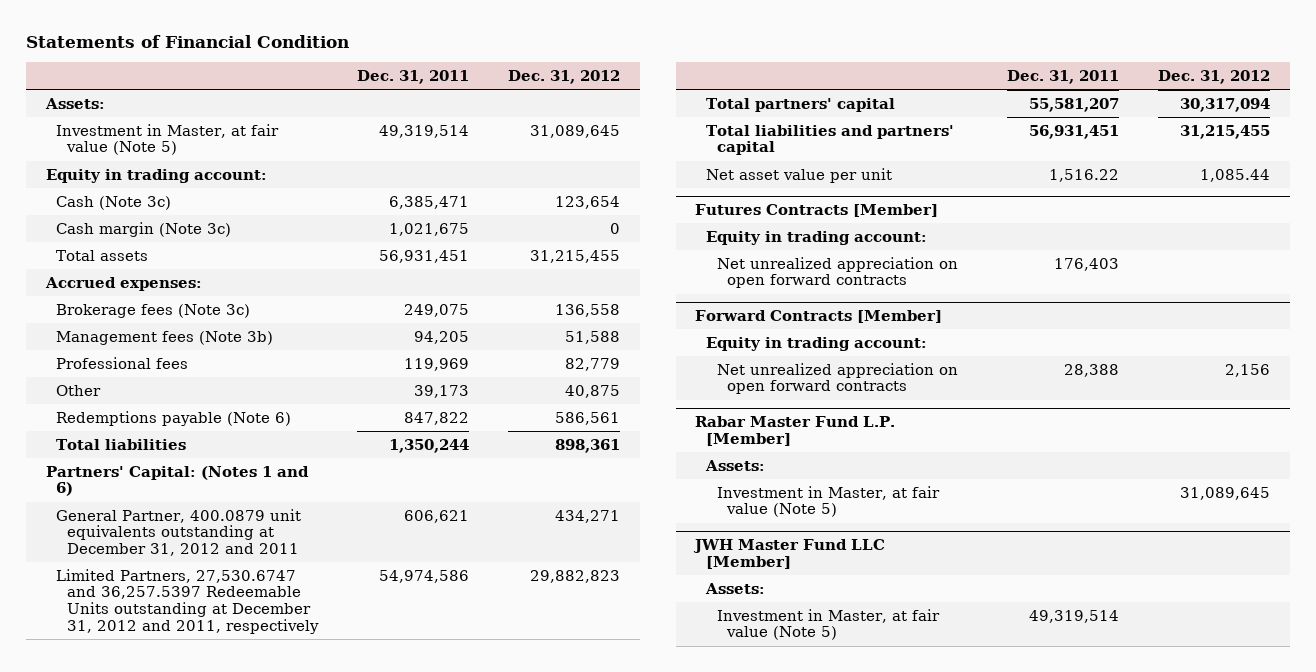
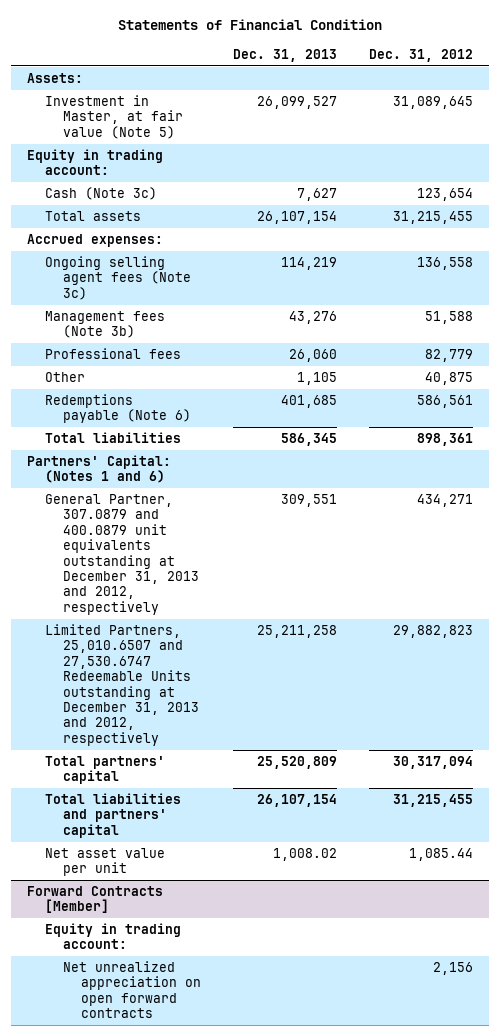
[357,70,470,85] Dec. 31, 2011 -> none
none -> [232,48,337,62] Dec. 31, 2013
[56,221,232,237] Cash margin (Note 3c) -> none
[56,303,251,318] Brokerage fees (Note 3c) -> [44,255,191,300] Ongoing selling agent fees (Note 3c)
[56,508,302,557] General Partner, 400.0879 unit equivalents outstanding at December 31, 2012 and 2011 -> [44,493,199,615] General Partner, 307.0879 and 400.0879 unit equivalents outstanding at December 31, 2013 and 2012, respectively
[56,568,319,634] Limited Partners, 27,530.6747 and 36,257.5397 Redeemable Units outstanding at December 31, 2012 and 2011, respectively -> [44,623,199,746] Limited Partners, 25,010.6507 and 27,530.6747 Redeemable Units outstanding at December 31, 2013 and 2012, respectively
[695,204,939,218] Futures Contracts [Member] -> none
[705,230,927,245] Equity in trading account: -> none
[716,256,958,289] Net unrealized appreciation on open forward contracts -> none
[695,416,896,446] Rabar Master Fund L.P. [Member] -> none
[704,459,765,471] Assets: -> none
[716,485,940,518] Investment in Master, at fair value (Note 5) -> none
[693,539,886,569] JWH Master Fund LLC [Member] -> none
[704,582,765,594] Assets: -> none
[716,608,940,641] Investment in Master, at fair value (Note 5) -> none

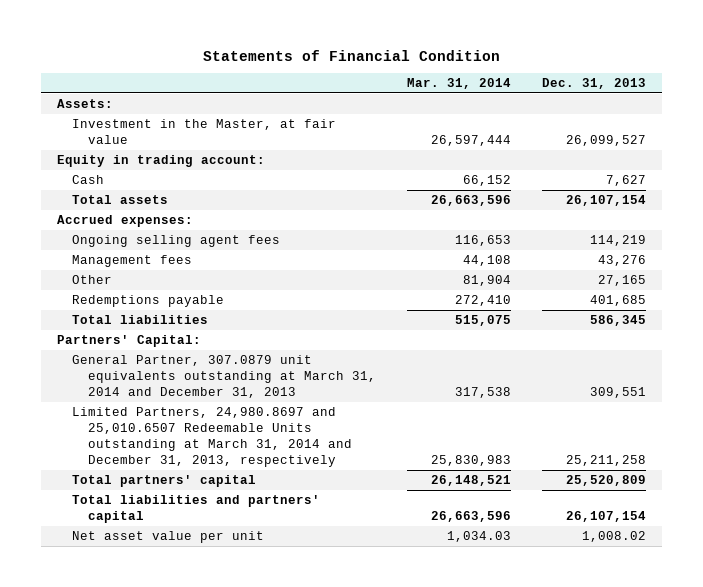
[368,48,473,62] Dec. 31, 2012 -> none
none -> [407,78,512,90] Mar. 31, 2014
[44,94,183,139] Investment in Master, at fair value (Note 5) -> [72,118,337,144] Investment in the Master, at fair value
[44,186,157,200] Cash (Note 3c) -> [72,174,105,184] Cash
[44,347,181,359] Professional fees -> none
[44,255,191,300] Ongoing selling agent fees (Note 3c) -> [72,234,281,247] Ongoing selling agent fees
[44,310,165,339] Management fees (Note 3b) -> [72,254,193,267] Management fees
[296,371,337,385] 1,105 -> [598,274,647,286] 27,165
[44,393,191,424] Redemptions payable (Note 6) -> [72,294,225,307] Redemptions payable
[26,454,171,484] Partners' Capital: (Notes 1 and 6) -> [56,334,201,347] Partners' Capital:
[44,493,199,615] General Partner, 307.0879 and 400.0879 unit equivalents outstanding at December 31, 2013 and 2012, respectively -> [72,354,377,398] General Partner, 307.0879 unit equivalents outstanding at March 31, 2014 and December 31, 2013
[44,623,199,746] Limited Partners, 25,010.6507 and 27,530.6747 Redeemable Units outstanding at December 31, 2013 and 2012, respectively -> [72,406,353,467] Limited Partners, 24,980.8697 and 25,010.6507 Redeemable Units outstanding at March 31, 2014 and December 31, 2013, respectively
[26,885,163,914] Forward Contracts [Member] -> none
[44,922,181,950] Equity in trading account: -> none
[62,960,201,1019] Net unrealized appreciation on open forward contracts -> none

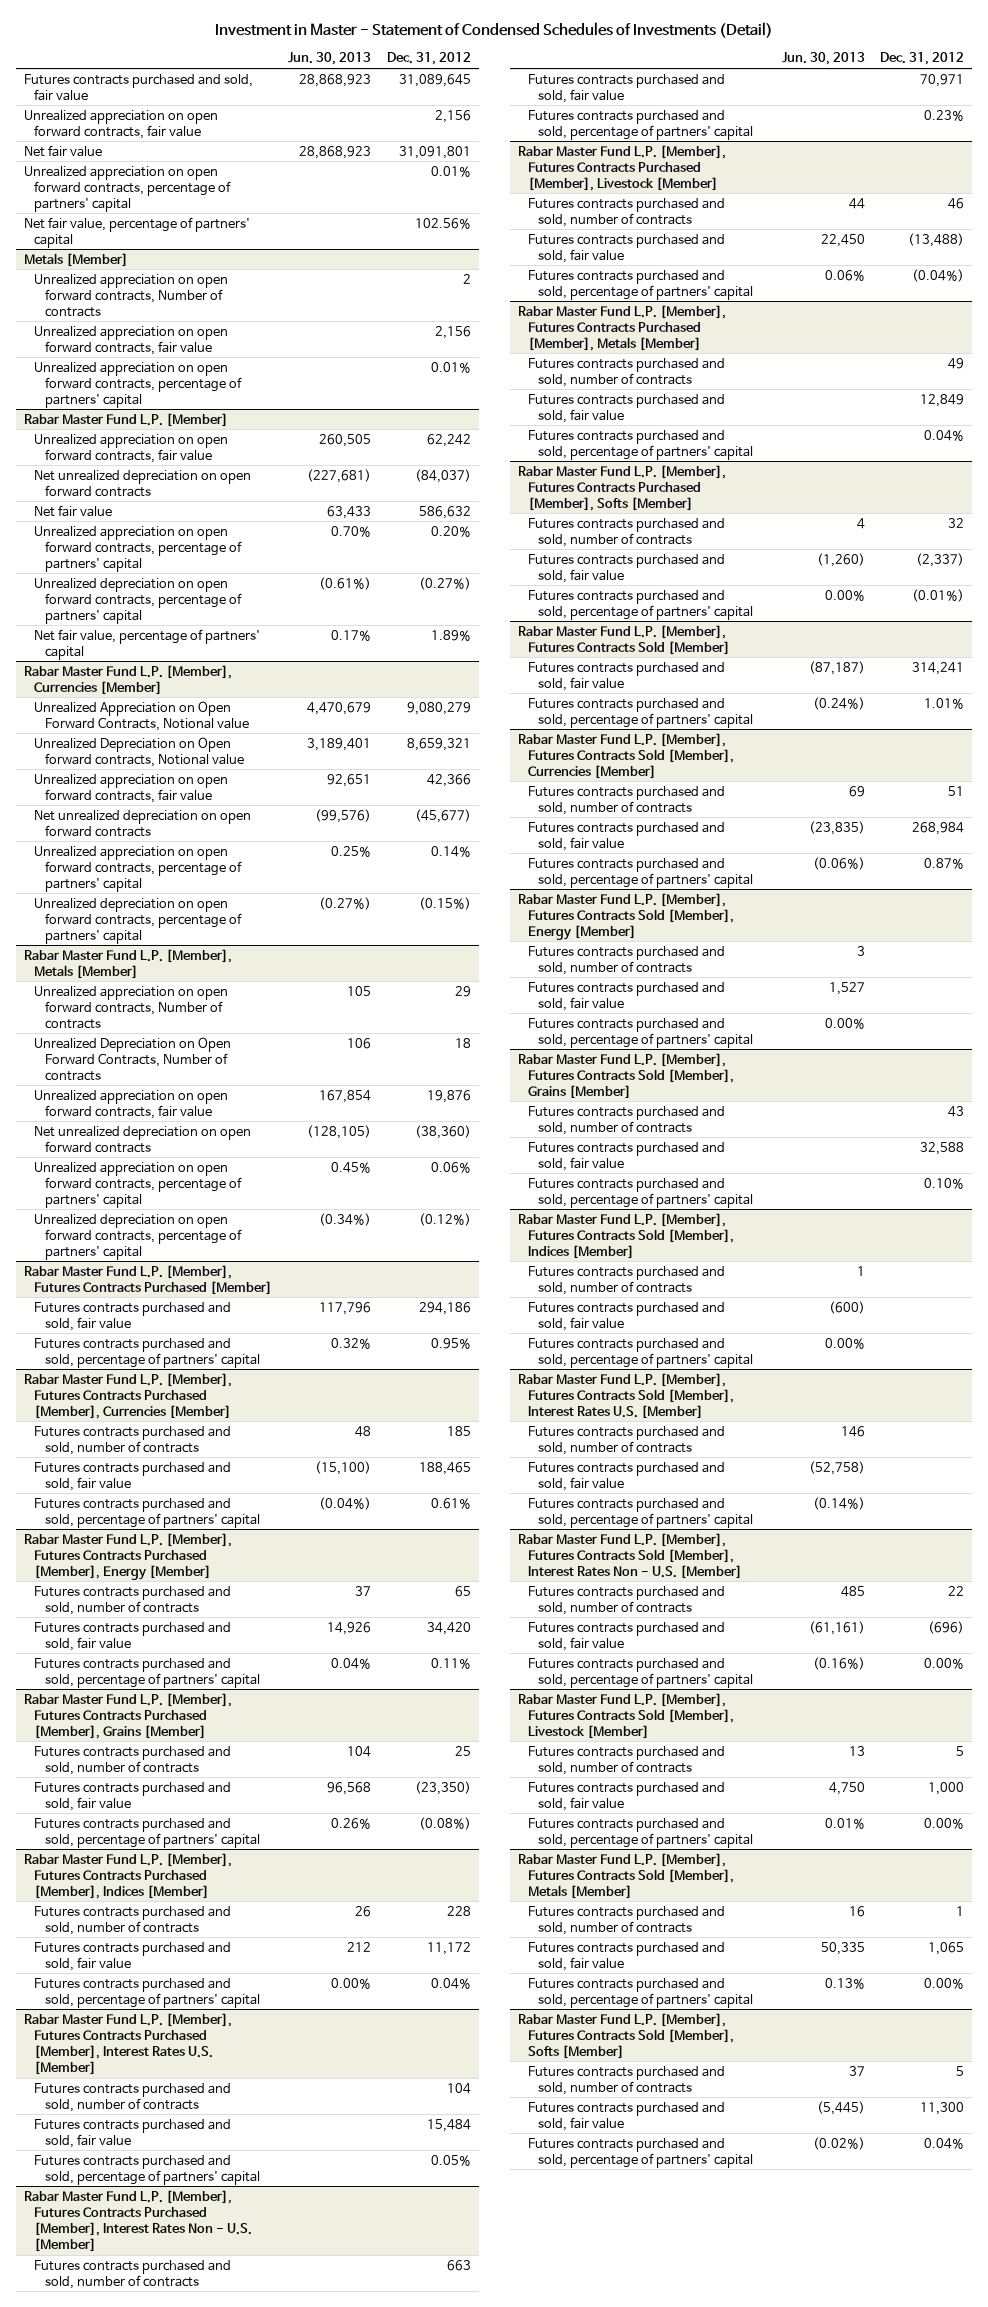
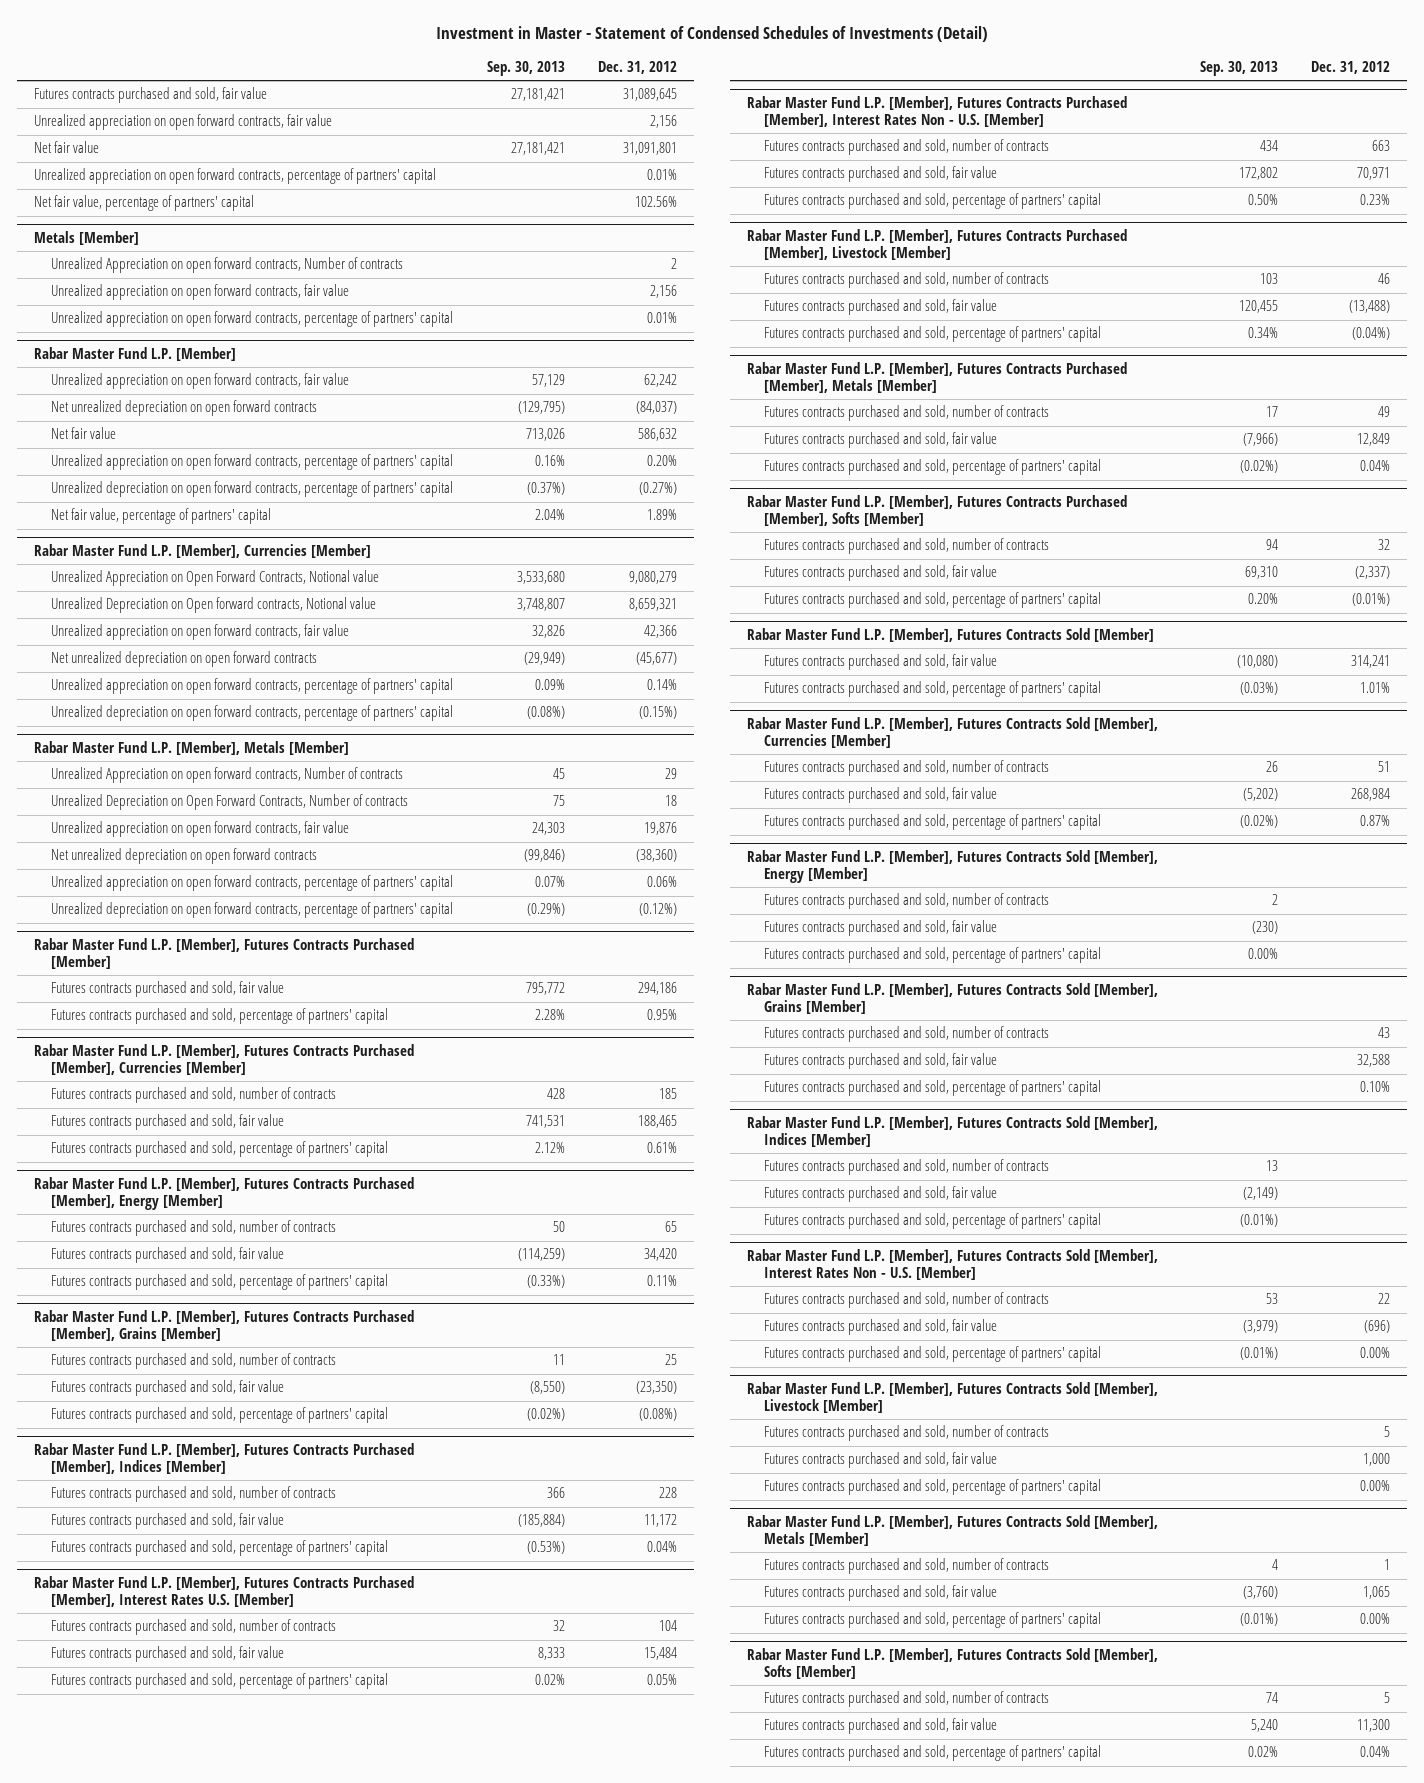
[288,52,372,66] Jun. 30, 2013 -> none
none -> [486,61,565,77] Sep. 30, 2013
[34,273,229,317] Unrealized appreciation on open forward contracts, Number of contracts -> [50,257,403,274] Unrealized Appreciation on open forward contracts, Number of contracts
[34,985,229,1029] Unrealized appreciation on open forward contracts, Number of contracts -> [50,767,403,784] Unrealized Appreciation on open forward contracts, Number of contracts
[517,1372,735,1419] Rabar Master Fund L.P. [Member], Futures Contracts Sold [Member], Interest Rates U.S. [Member] -> none
[528,1425,726,1455] Futures contracts purchased and sold, number of contracts -> none
[528,1461,726,1491] Futures contracts purchased and sold, fair value -> none
[528,1497,754,1528] Futures contracts purchased and sold, percentage of partners' capital -> none

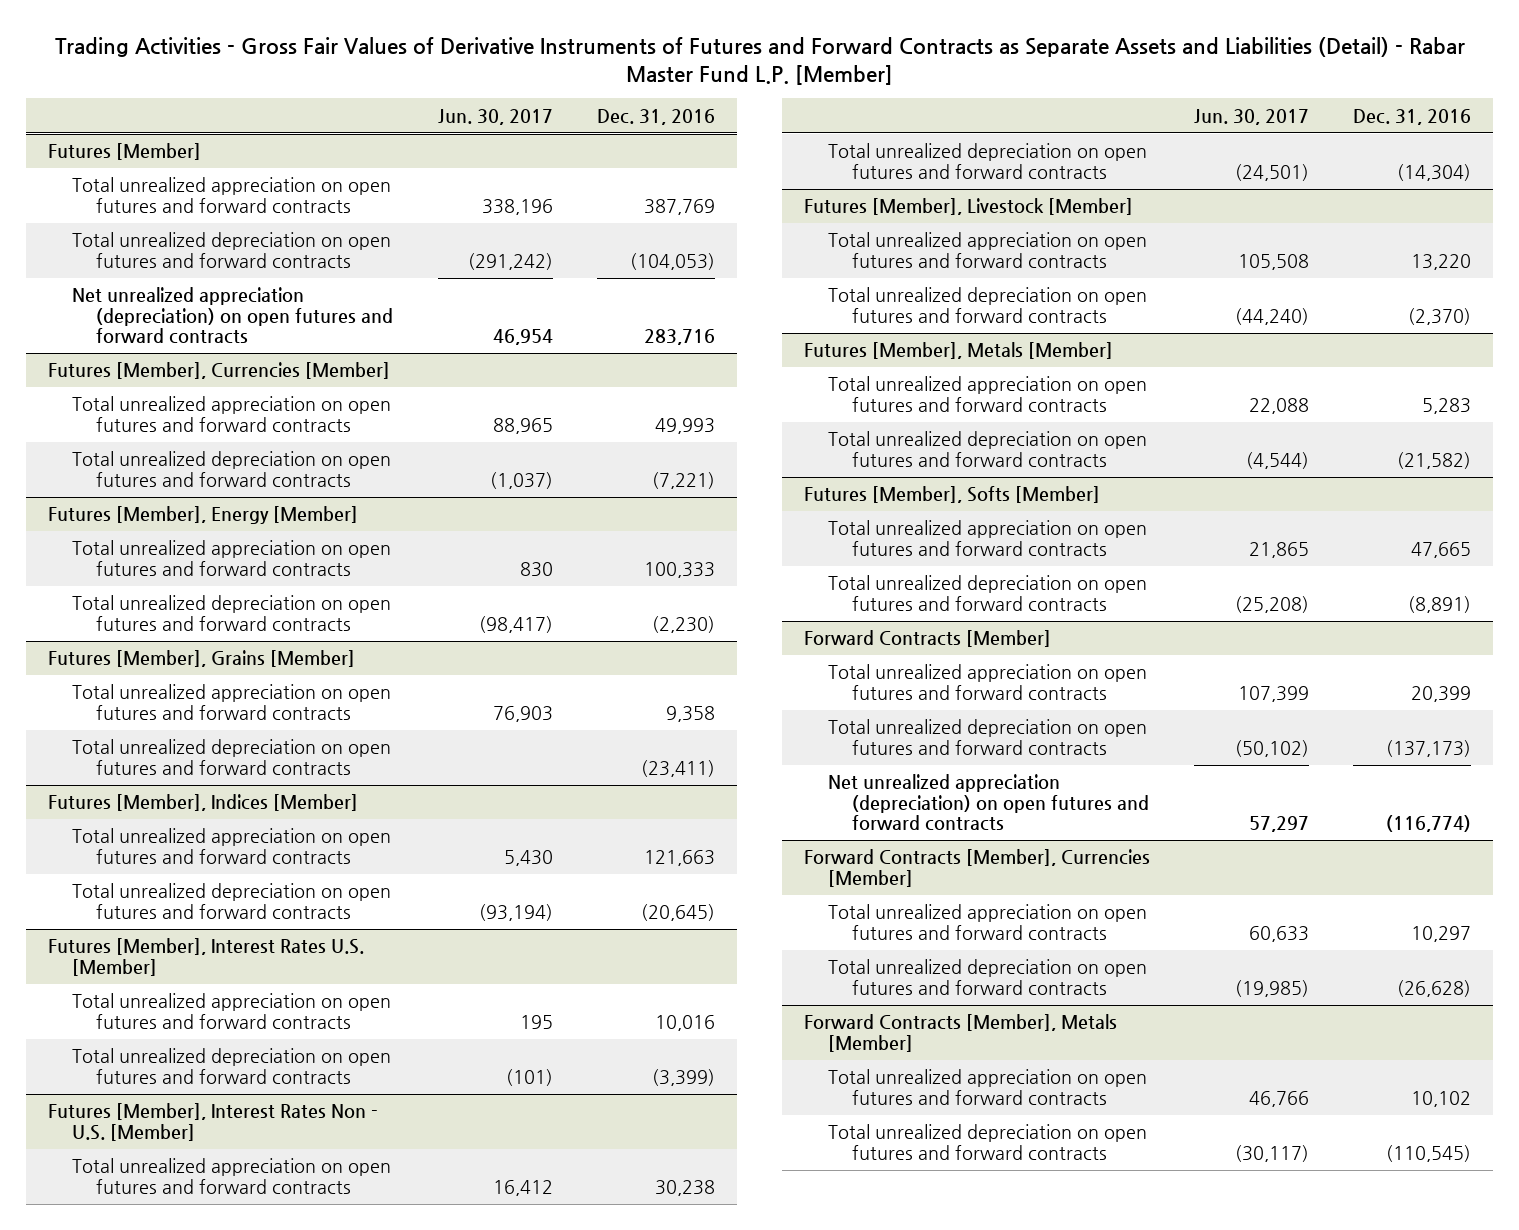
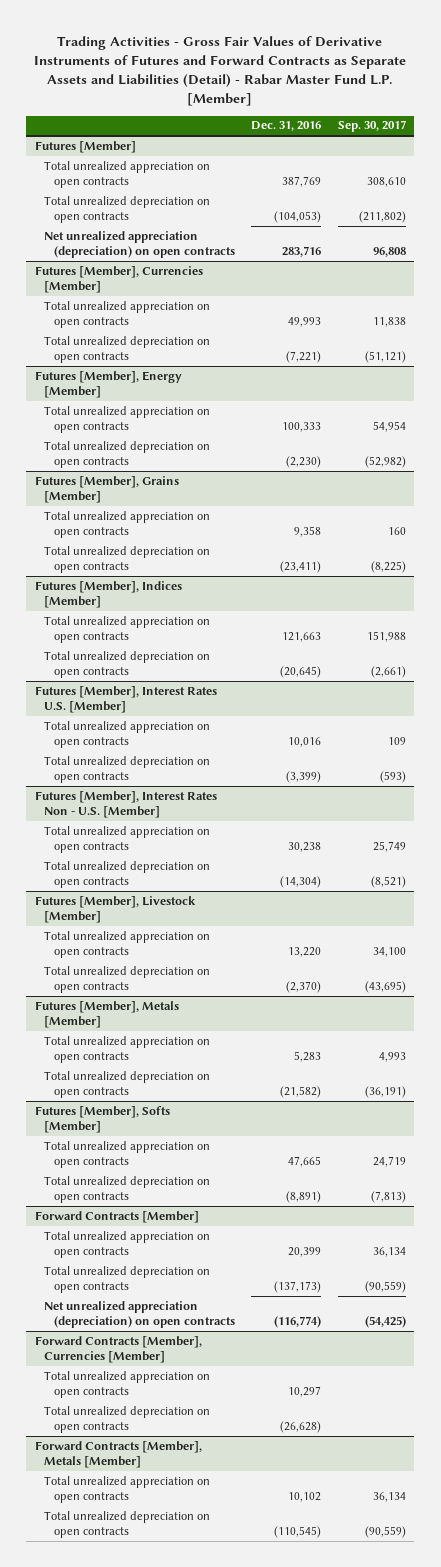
[437,108,553,125] Jun. 30, 2017 -> none
none -> [337,120,406,133] Sep. 30, 2017
[71,177,391,213] Total unrealized appreciation on open futures and forward contracts -> [44,160,211,188] Total unrealized appreciation on open contracts
[71,232,391,268] Total unrealized depreciation on open futures and forward contracts -> [44,195,211,223] Total unrealized depreciation on open contracts
[71,287,393,345] Net unrealized appreciation (depreciation) on open futures and forward contracts -> [44,230,235,258] Net unrealized appreciation (depreciation) on open contracts
[71,396,391,432] Total unrealized appreciation on open futures and forward contracts -> [44,300,211,328] Total unrealized appreciation on open contracts
[71,451,391,487] Total unrealized depreciation on open futures and forward contracts -> [44,335,211,363] Total unrealized depreciation on open contracts
[71,540,391,576] Total unrealized appreciation on open futures and forward contracts -> [44,405,211,433] Total unrealized appreciation on open contracts
[71,595,391,631] Total unrealized depreciation on open futures and forward contracts -> [44,440,211,468] Total unrealized depreciation on open contracts
[71,684,391,720] Total unrealized appreciation on open futures and forward contracts -> [44,510,211,538] Total unrealized appreciation on open contracts
[71,739,391,775] Total unrealized depreciation on open futures and forward contracts -> [44,545,211,573] Total unrealized depreciation on open contracts
[71,828,391,864] Total unrealized appreciation on open futures and forward contracts -> [44,615,211,643] Total unrealized appreciation on open contracts
[71,883,391,919] Total unrealized depreciation on open futures and forward contracts -> [44,650,211,678] Total unrealized depreciation on open contracts
[71,993,391,1029] Total unrealized appreciation on open futures and forward contracts -> [44,720,211,748] Total unrealized appreciation on open contracts
[71,1048,391,1084] Total unrealized depreciation on open futures and forward contracts -> [44,755,211,783] Total unrealized depreciation on open contracts
[71,1158,391,1194] Total unrealized appreciation on open futures and forward contracts -> [44,825,211,853] Total unrealized appreciation on open contracts
[827,143,1147,179] Total unrealized depreciation on open futures and forward contracts -> [44,860,211,888] Total unrealized depreciation on open contracts
[827,232,1147,268] Total unrealized appreciation on open futures and forward contracts -> [44,930,211,958] Total unrealized appreciation on open contracts
[827,287,1147,323] Total unrealized depreciation on open futures and forward contracts -> [44,965,211,993] Total unrealized depreciation on open contracts
[827,376,1147,412] Total unrealized appreciation on open futures and forward contracts -> [44,1035,211,1063] Total unrealized appreciation on open contracts
[827,431,1147,467] Total unrealized depreciation on open futures and forward contracts -> [44,1070,211,1098] Total unrealized depreciation on open contracts
[827,520,1147,556] Total unrealized appreciation on open futures and forward contracts -> [44,1140,211,1168] Total unrealized appreciation on open contracts
[827,575,1147,611] Total unrealized depreciation on open futures and forward contracts -> [44,1175,211,1203] Total unrealized depreciation on open contracts
[827,664,1147,700] Total unrealized appreciation on open futures and forward contracts -> [44,1230,211,1258] Total unrealized appreciation on open contracts
[827,719,1147,755] Total unrealized depreciation on open futures and forward contracts -> [44,1265,211,1293] Total unrealized depreciation on open contracts
[827,774,1149,832] Net unrealized appreciation (depreciation) on open futures and forward contracts -> [44,1300,235,1328] Net unrealized appreciation (depreciation) on open contracts
[827,904,1147,940] Total unrealized appreciation on open futures and forward contracts -> [44,1370,211,1398] Total unrealized appreciation on open contracts
[827,959,1147,995] Total unrealized depreciation on open futures and forward contracts -> [44,1405,211,1433] Total unrealized depreciation on open contracts
[827,1069,1147,1105] Total unrealized appreciation on open futures and forward contracts -> [44,1475,211,1503] Total unrealized appreciation on open contracts
[827,1124,1147,1160] Total unrealized depreciation on open futures and forward contracts -> [44,1510,211,1538] Total unrealized depreciation on open contracts

